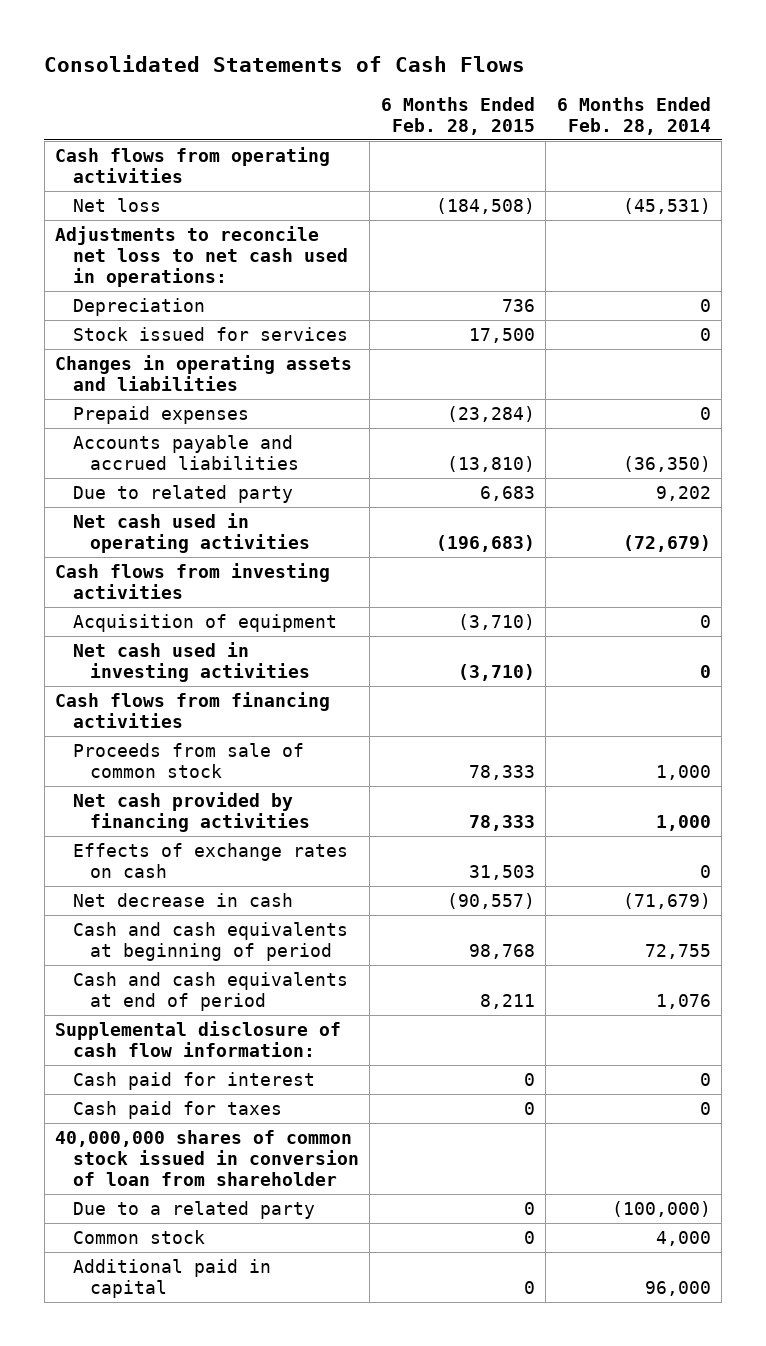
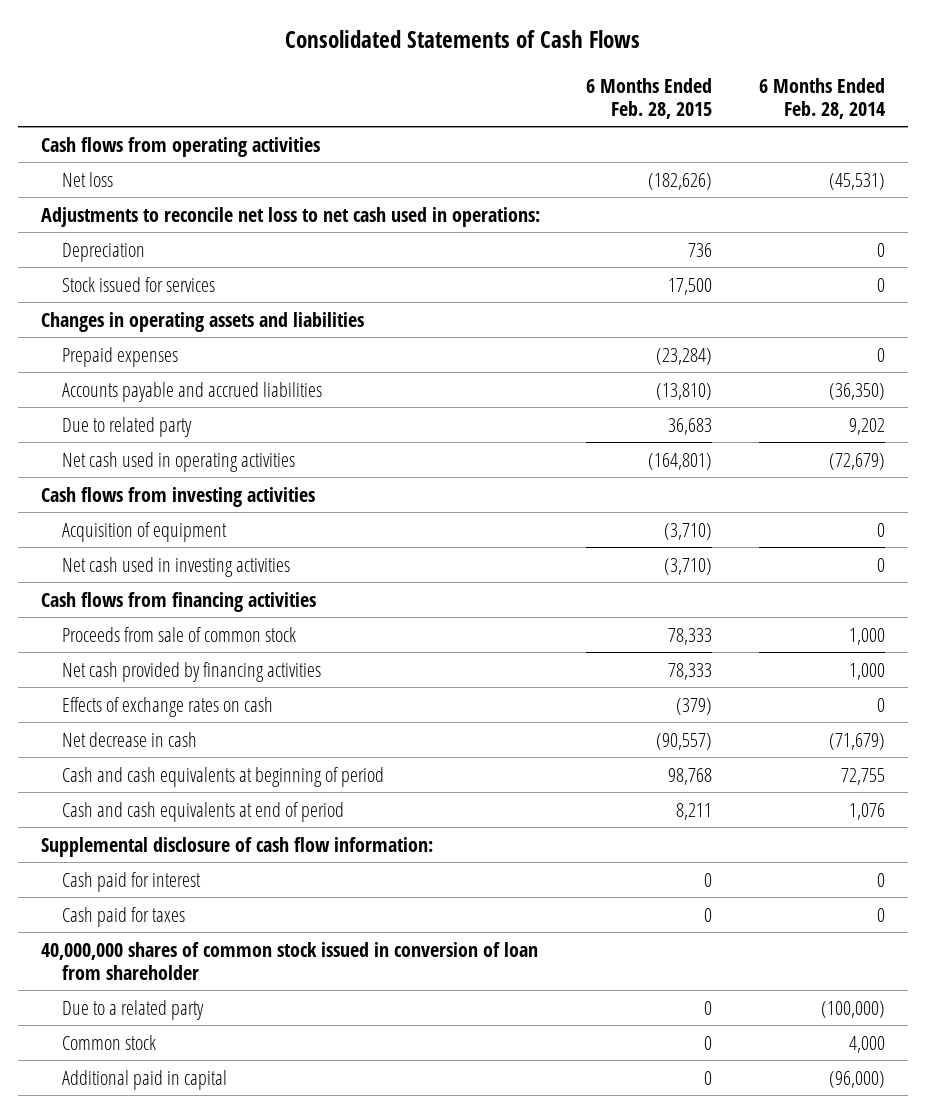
[435,198,535,215] (184,508) -> [648,172,713,190] (182,626)
[479,486,535,502] 6,683 -> [668,417,713,435] 36,683
[435,535,535,553] (196,683) -> [648,452,713,470] (164,801)
[468,865,535,881] 31,503 -> [676,697,713,715] (379)
[644,1281,711,1297] 96,000 -> [828,1070,885,1088] (96,000)

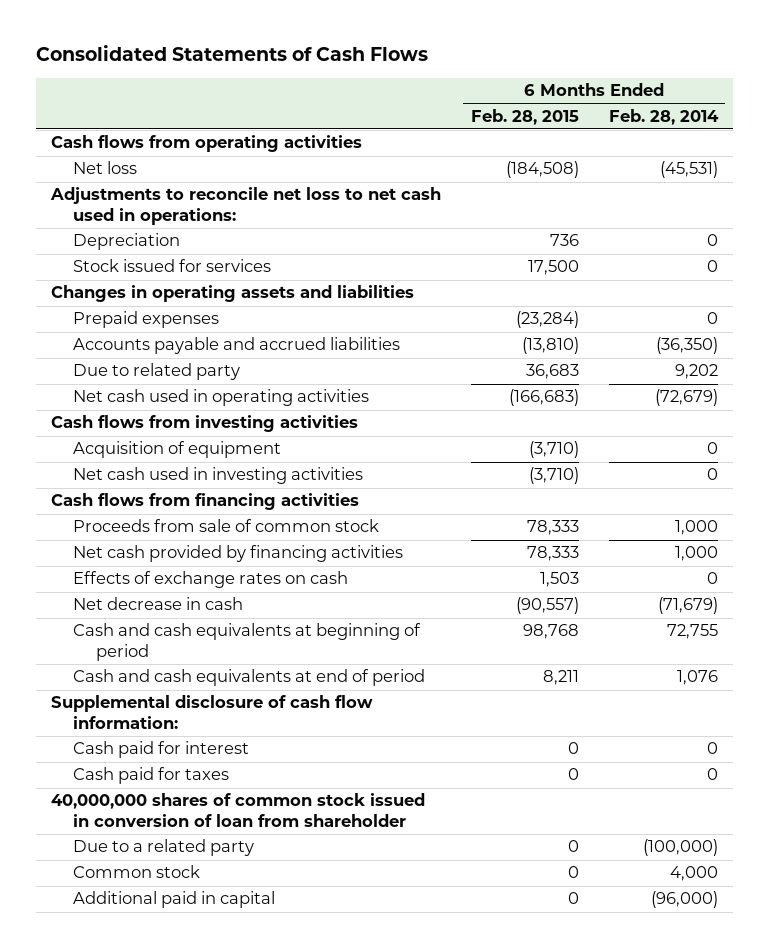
[648,172,713,190] (182,626) -> [505,161,579,179] (184,508)
[648,452,713,470] (164,801) -> [508,389,579,407] (166,683)
[676,697,713,715] (379) -> [539,572,579,588] 1,503

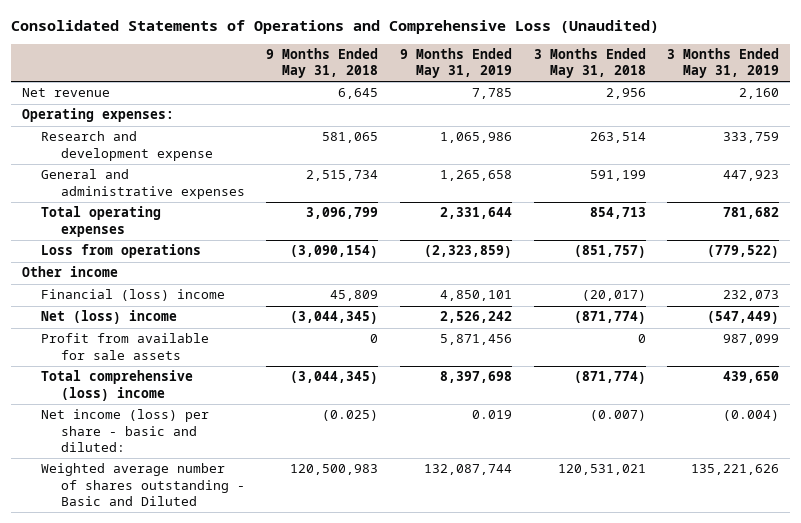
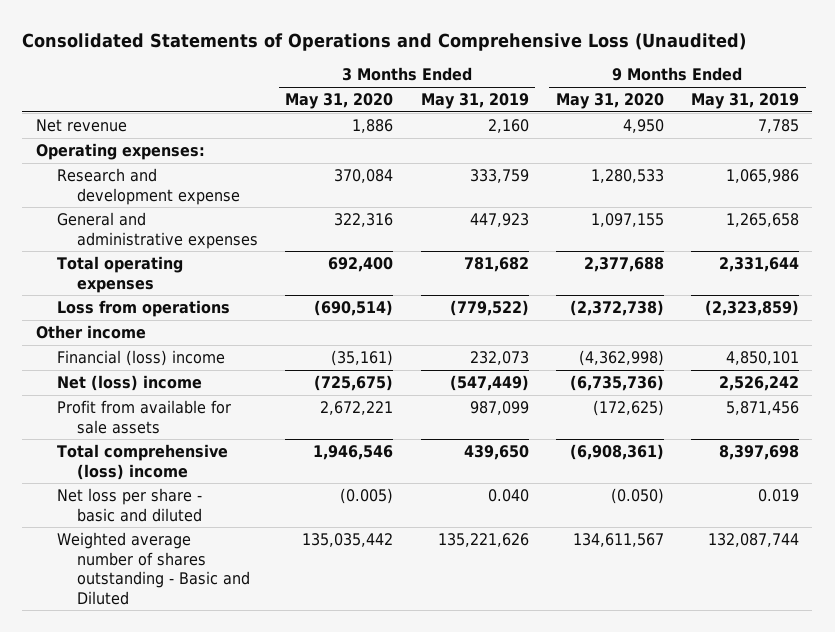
[266,48,379,79] 9 Months Ended May 31, 2018 -> none
[533,48,646,79] 3 Months Ended May 31, 2018 -> none
none -> [285,93,394,110] May 31, 2020
none -> [555,93,664,110] May 31, 2020
[41,409,210,452] Net income (loss) per share - basic and diluted: -> [56,488,203,522] Net loss per share - basic and diluted
[723,410,780,422] (0.004) -> [487,489,529,503] 0.040

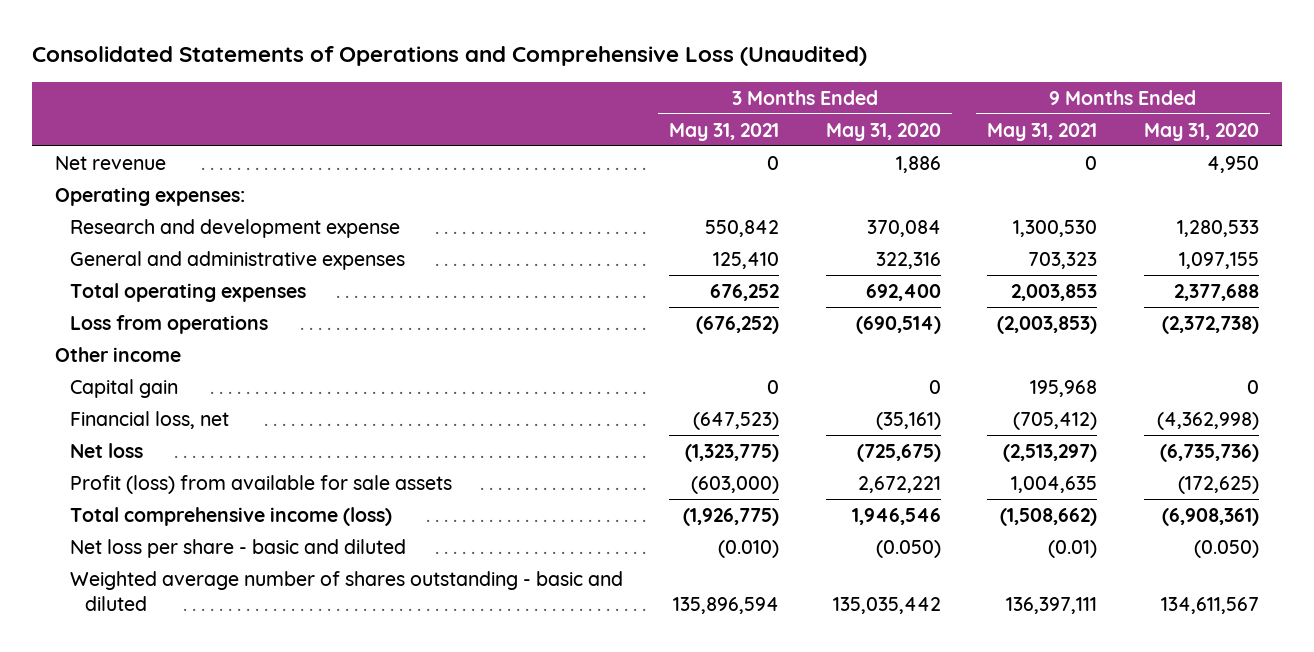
[420,93,529,110] May 31, 2019 -> none
[690,93,799,110] May 31, 2019 -> none
none -> [669,122,780,141] May 31, 2021
none -> [987,122,1098,141] May 31, 2021
none -> [69,378,178,398] Capital gain
[56,350,225,367] Financial (loss) income -> [69,410,229,429] Financial loss, net
[56,375,202,392] Net (loss) income -> [69,442,143,458] Net loss
[56,400,231,434] Profit from available for sale assets -> [69,474,452,494] Profit (loss) from available for sale assets
[56,444,228,480] Total comprehensive (loss) income -> [69,506,392,526] Total comprehensive income (loss)
[340,488,394,505] (0.005) -> [875,539,941,558] (0.050)
[56,532,251,605] Weighted average number of shares outstanding - Basic and Diluted -> [69,570,623,612] Weighted average number of shares outstanding - basic and diluted

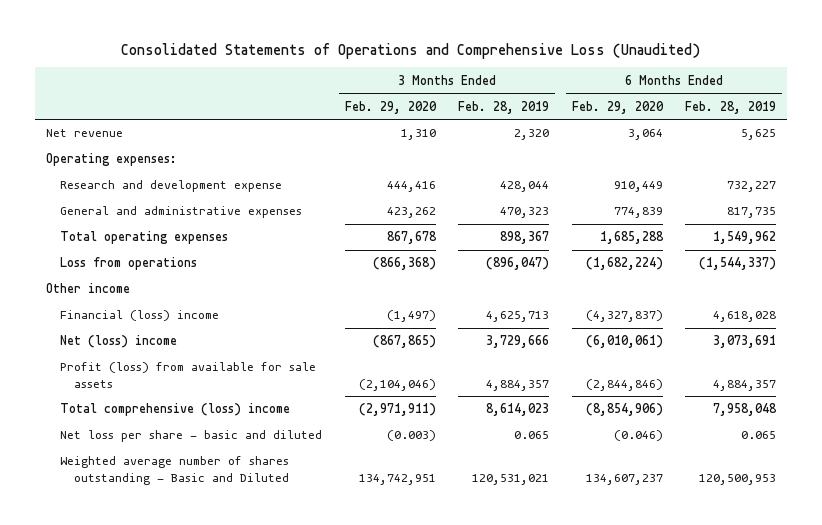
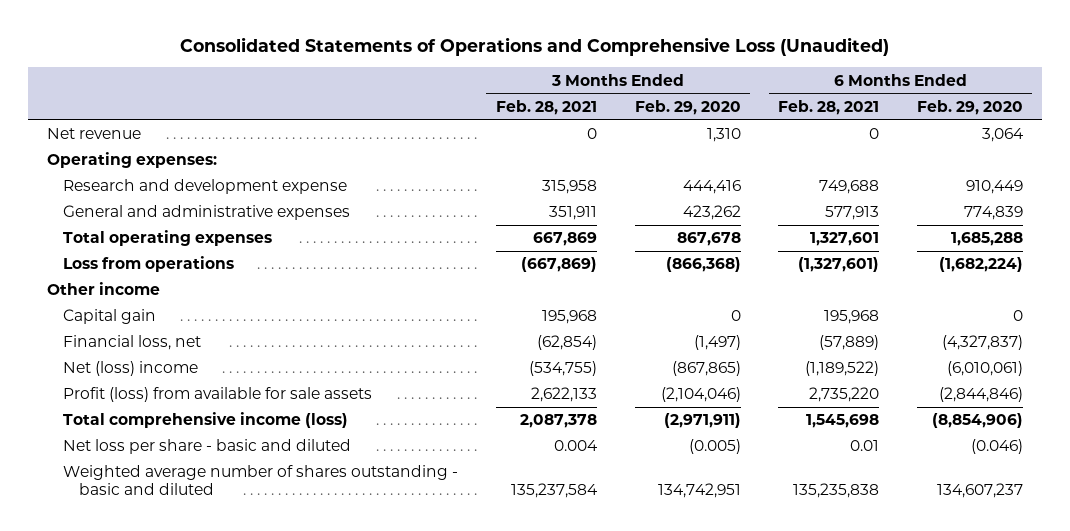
[458,100,550,114] Feb. 28, 2019 -> none
[685,100,777,114] Feb. 28, 2019 -> none
none -> [495,100,597,116] Feb. 28, 2021
none -> [778,100,880,116] Feb. 28, 2021
none -> [63,309,157,325] Capital gain
[60,310,220,322] Financial (loss) income -> [63,335,202,351] Financial loss, net
[60,403,291,417] Total comprehensive (loss) income -> [63,412,349,429] Total comprehensive income (loss)
[386,430,436,442] (0.003) -> [688,439,741,455] (0.005)
[60,456,290,485] Weighted average number of shares outstanding - Basic and Diluted -> [63,465,459,496] Weighted average number of shares outstanding - basic and diluted

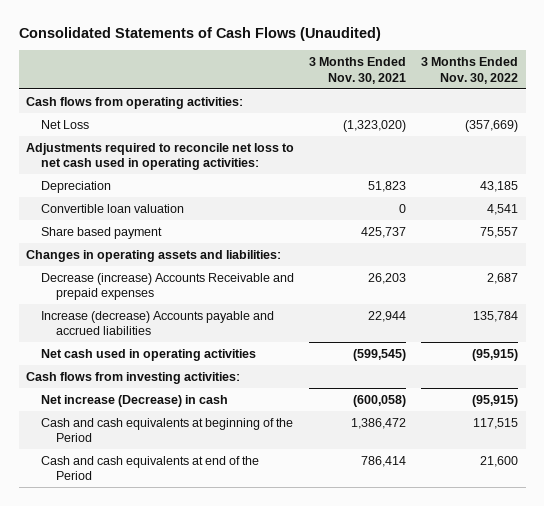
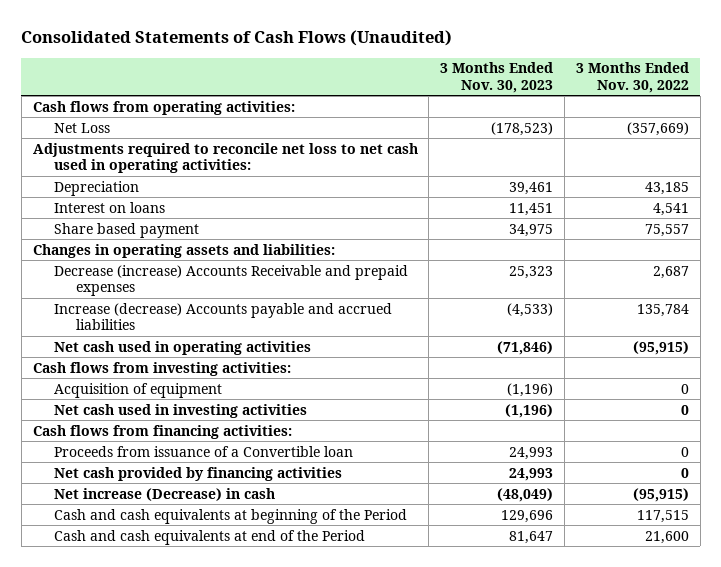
[309,57,407,84] 3 Months Ended Nov. 30, 2021 -> none
none -> [440,62,554,93] 3 Months Ended Nov. 30, 2023
[40,203,184,213] Convertible loan valuation -> [54,201,166,213] Interest on loans
none -> [54,382,223,398] Acquisition of equipment
none -> [54,403,308,418] Net cash used in investing activities
none -> [32,424,292,439] Cash flows from financing activities:
none -> [54,445,354,457] Proceeds from issuance of a Convertible loan
none -> [54,466,343,481] Net cash provided by financing activities

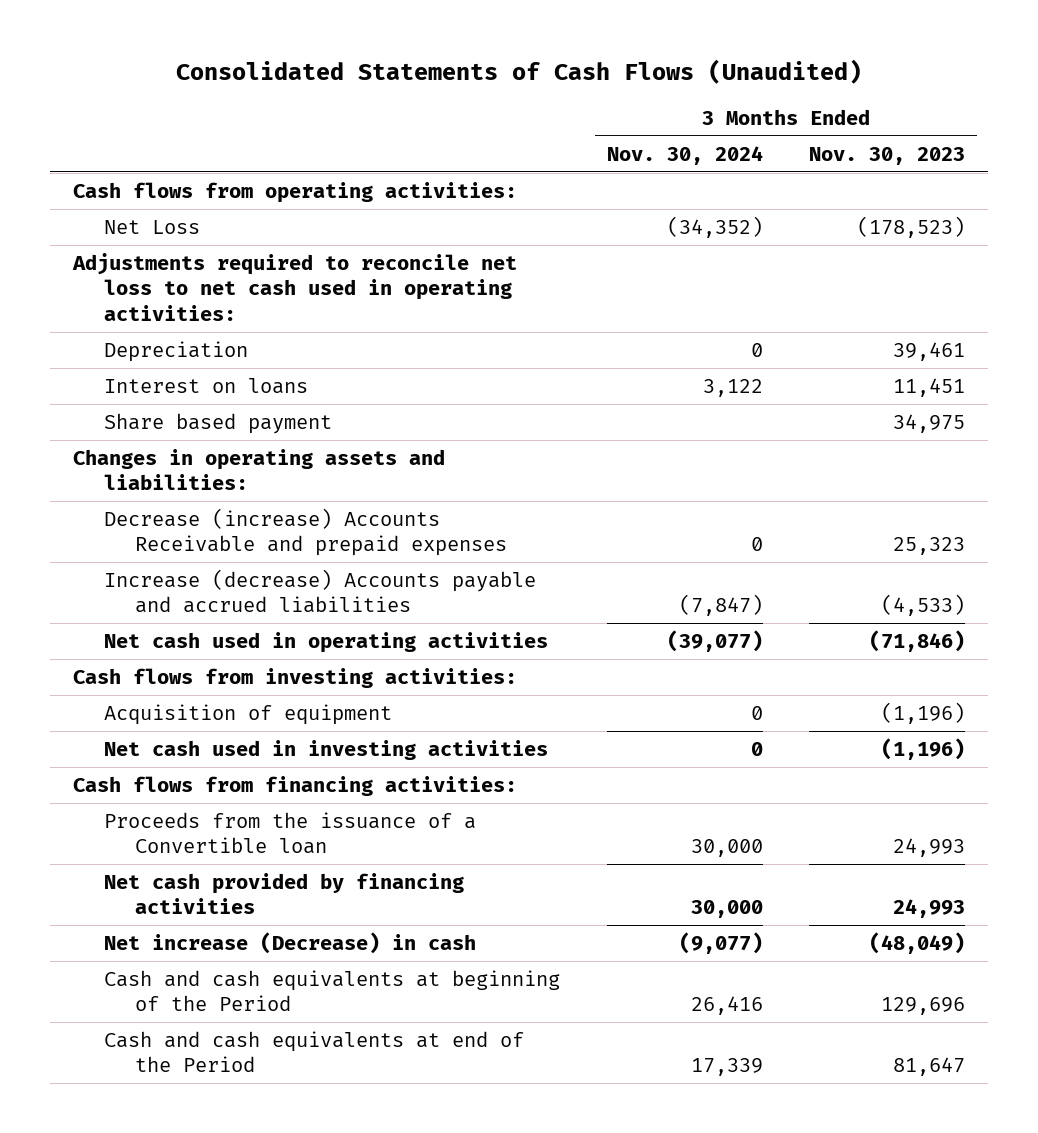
[575,62,689,93] 3 Months Ended Nov. 30, 2022 -> none
none -> [606,145,763,165] Nov. 30, 2024
[54,445,354,457] Proceeds from issuance of a Convertible loan -> [104,811,477,855] Proceeds from the issuance of a Convertible loan

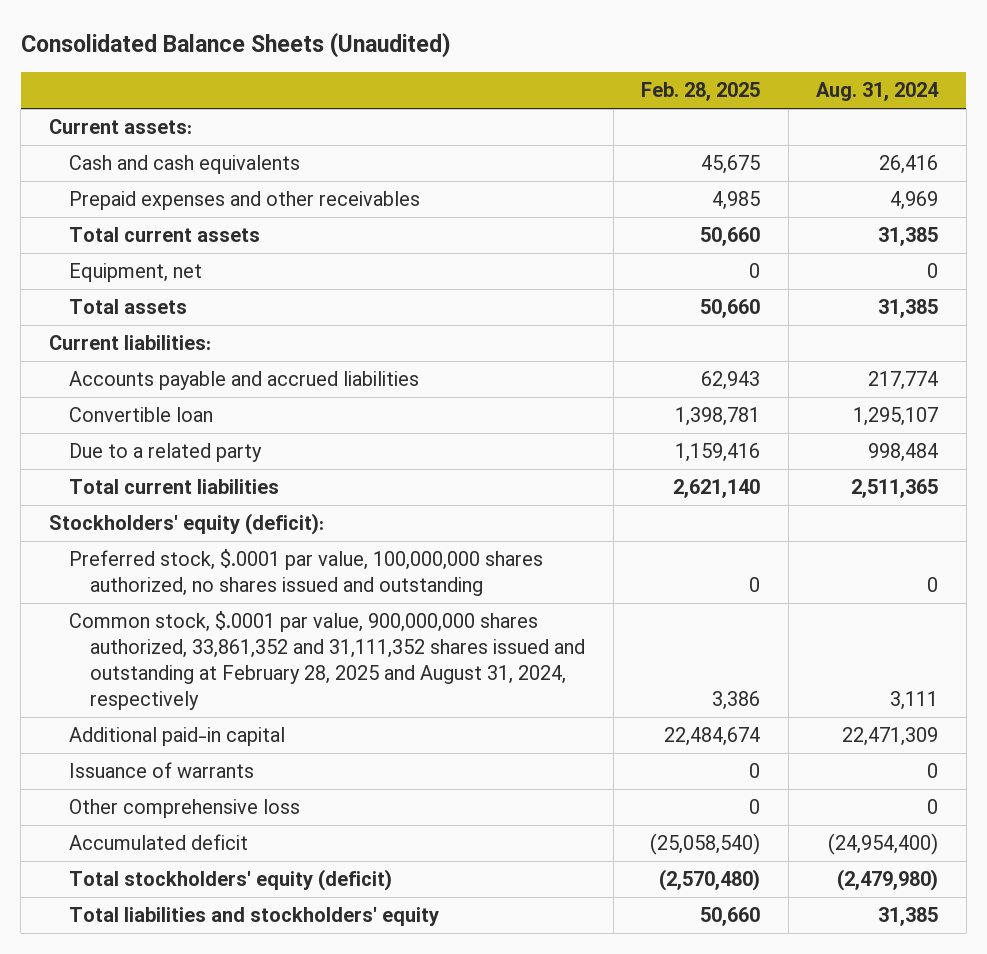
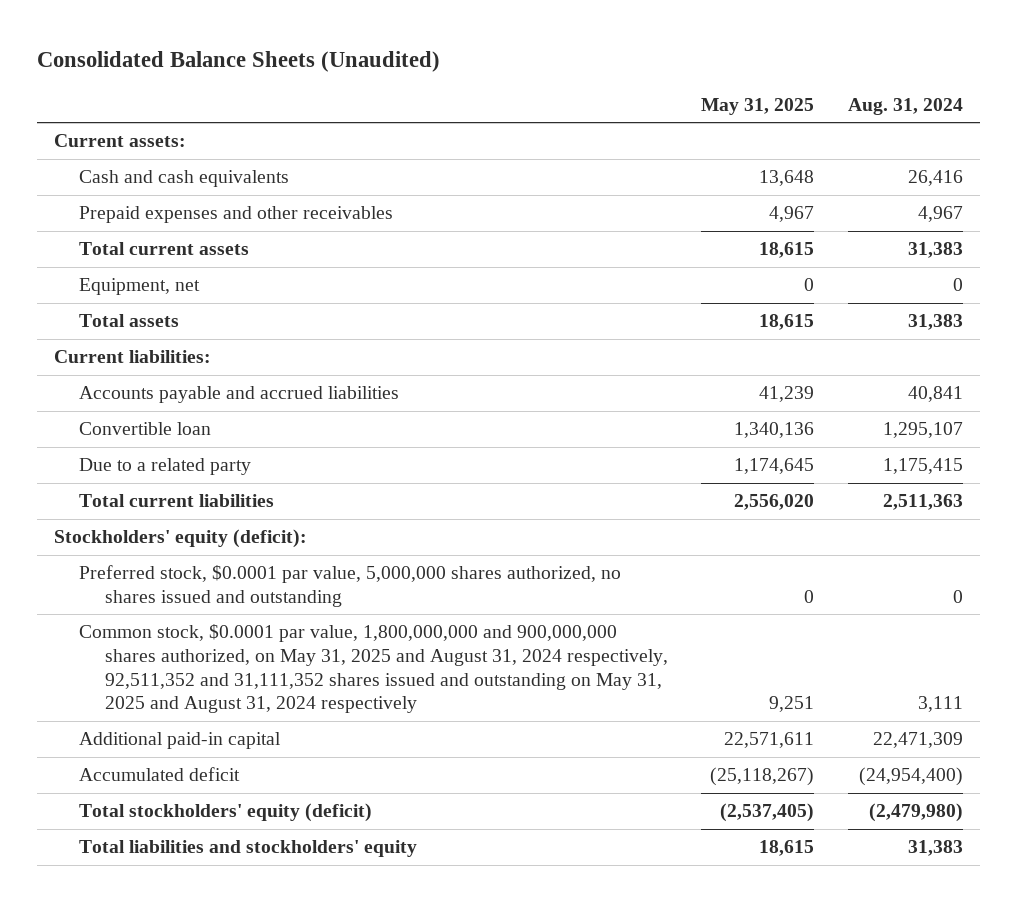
[641,82,761,102] Feb. 28, 2025 -> none
none -> [701,98,815,116] May 31, 2025
[890,191,939,211] 4,969 -> [918,206,964,223] 4,967
[878,227,939,247] 31,385 -> [908,242,964,259] 31,383
[878,299,939,319] 31,385 -> [908,314,964,331] 31,383
[868,371,939,391] 217,774 -> [908,386,964,403] 40,841
[868,443,939,463] 998,484 -> [883,458,964,475] 1,175,415
[851,479,939,499] 2,511,365 -> [883,494,964,511] 2,511,363
[69,549,544,597] Preferred stock, $.0001 par value, 100,000,000 shares authorized, no shares issued and outstanding -> [79,565,622,607] Preferred stock, $0.0001 par value, 5,000,000 shares authorized, no shares issued and outstanding
[69,611,586,711] Common stock, $.0001 par value, 900,000,000 shares authorized, 33,861,352 and 31,111,352 shares issued and outstanding at February 28, 2025 and August 31, 2024, respectively -> [79,624,668,714] Common stock, $0.0001 par value, 1,800,000,000 and 900,000,000 shares authorized, on May 31, 2025 and August 31, 2024 respectively, 92,511,352 and 31,111,352 shares issued and outstanding on May 31, 2025 and August 31, 2024 respectively
[69,762,255,779] Issuance of warrants -> none
[69,799,301,819] Other comprehensive loss -> none
[878,907,939,927] 31,385 -> [908,840,964,857] 31,383

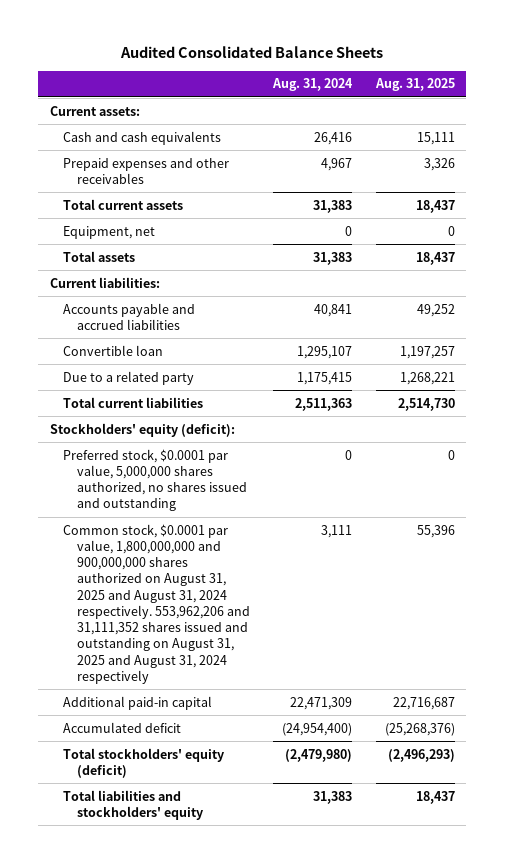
[37,51,441,73] Consolidated Balance Sheets (Unaudited) -> [120,46,384,59] Audited Consolidated Balance Sheets
[701,98,815,116] May 31, 2025 -> none
none -> [374,78,455,92] Aug. 31, 2025
[79,624,668,714] Common stock, $0.0001 par value, 1,800,000,000 and 900,000,000 shares authorized, on May 31, 2025 and August 31, 2024 respectively, 92,511,352 and 31,111,352 shares issued and outstanding on May 31, 2025 and August 31, 2024 respectively -> [63,523,250,684] Common stock, $0.0001 par value, 1,800,000,000 and 900,000,000 shares authorized on August 31, 2025 and August 31, 2024 respectively. 553,962,206 and 31,111,352 shares issued and outstanding on August 31, 2025 and August 31, 2024 respectively

